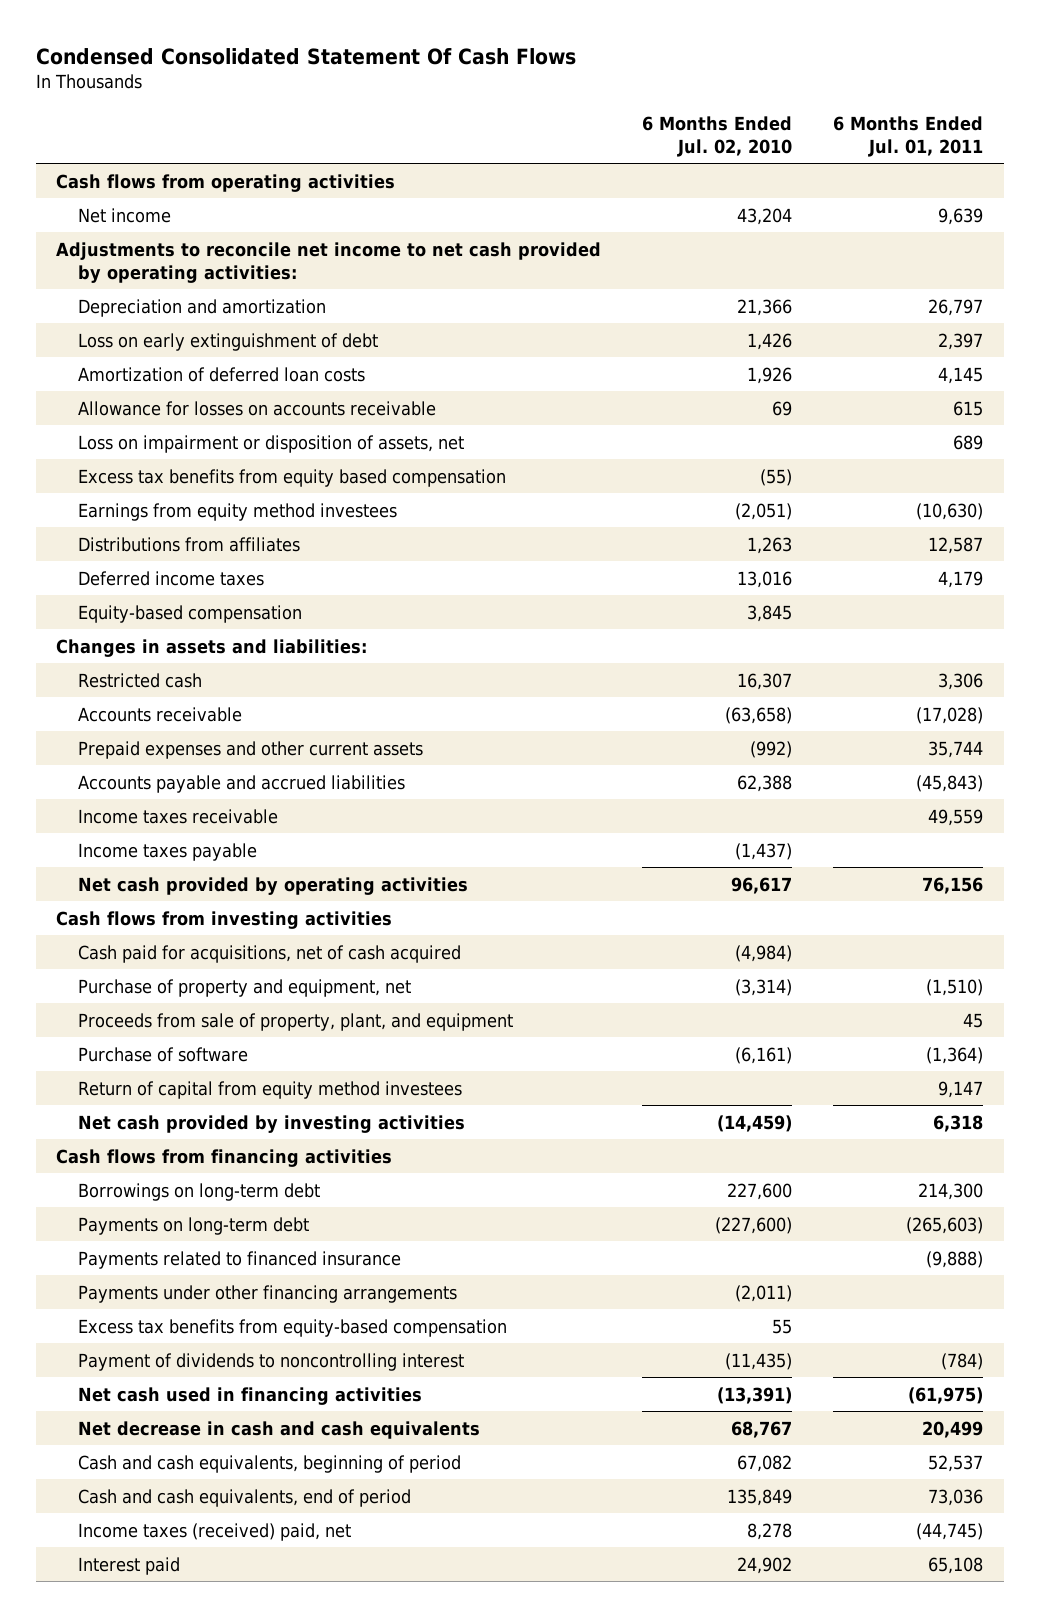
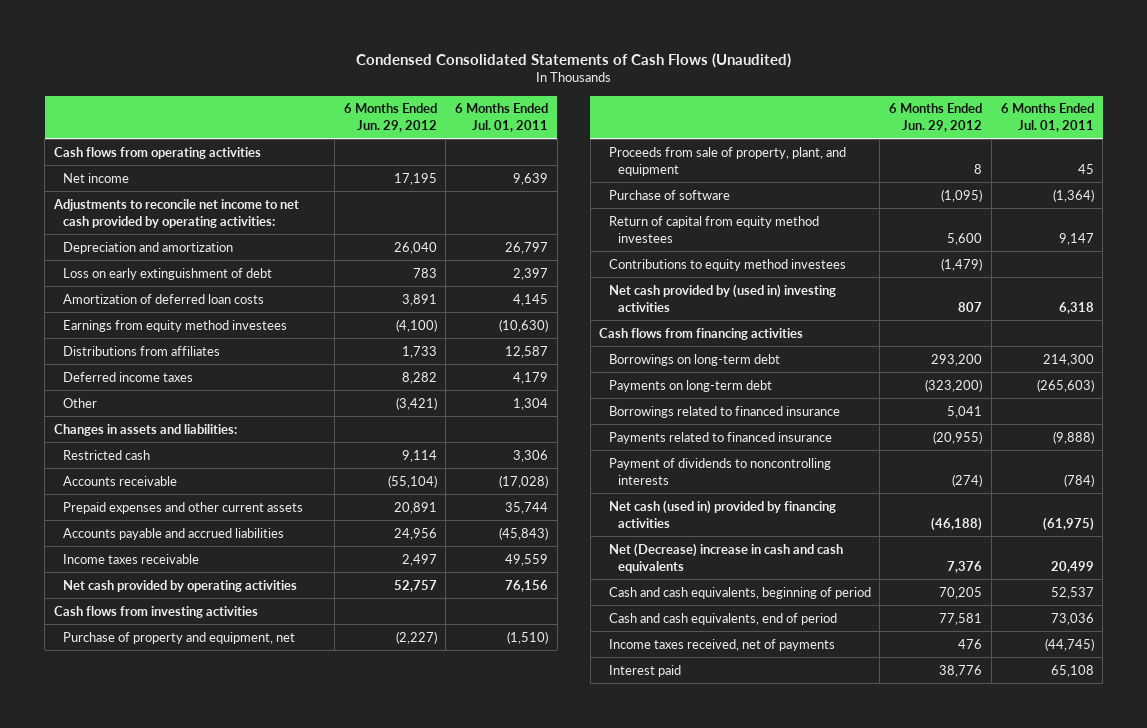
[35,47,576,65] Condensed Consolidated Statement Of Cash Flows -> [355,52,791,68] Condensed Consolidated Statements of Cash Flows (Unaudited)
[642,115,793,158] 6 Months Ended Jul. 02, 2010 -> none
none -> [343,103,437,133] 6 Months Ended Jun. 29, 2012
[77,400,436,416] Allowance for losses on accounts receivable -> none
[77,434,464,453] Loss on impairment or disposition of assets, net -> none
[77,468,506,487] Excess tax benefits from equity based compensation -> none
[77,604,302,623] Equity-based compensation -> none
none -> [63,397,98,408] Other
[77,842,257,861] Income taxes payable -> none
[77,944,461,963] Cash paid for acquisitions, net of cash acquired -> none
none -> [608,258,846,271] Contributions to equity method investees
[77,1114,465,1133] Net cash provided by investing activities -> [608,283,836,312] Net cash provided by (used in) investing activities
none -> [608,405,840,418] Borrowings related to financed insurance
[77,1284,457,1303] Payments under other financing arrangements -> none
[77,1318,507,1337] Excess tax benefits from equity-based compensation -> none
[77,1352,464,1371] Payment of dividends to noncontrolling interest -> [608,457,831,485] Payment of dividends to noncontrolling interests
[77,1386,422,1405] Net cash used in financing activities -> [608,499,836,528] Net cash (used in) provided by financing activities
[77,1420,480,1439] Net decrease in cash and cash equivalents -> [608,542,843,573] Net (Decrease) increase in cash and cash equivalents
[77,1522,351,1541] Income taxes (received) paid, net -> [608,638,835,651] Income taxes received, net of payments

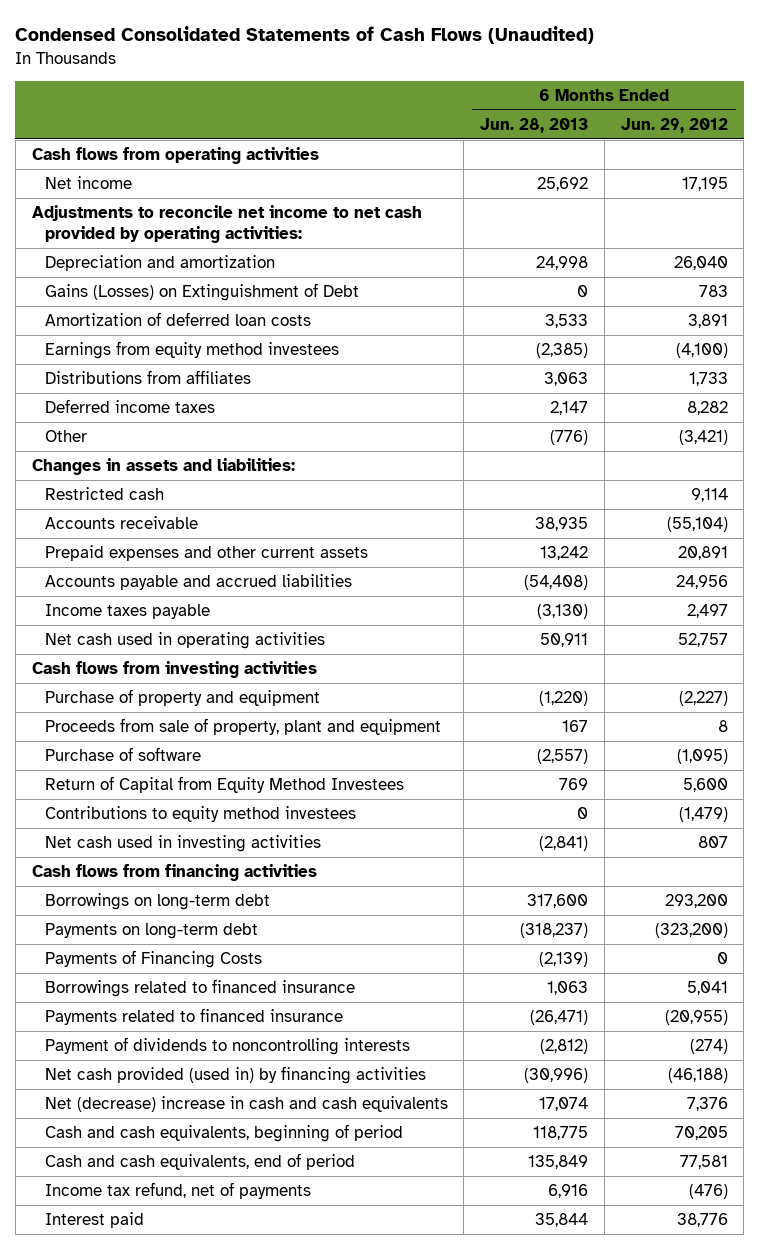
[455,103,549,133] 6 Months Ended Jul. 01, 2011 -> none
none -> [480,117,589,133] Jun. 28, 2013
[63,267,273,280] Loss on early extinguishment of debt -> [44,283,359,302] Gains (Losses) on Extinguishment of Debt
[63,553,200,564] Income taxes receivable -> [44,604,210,620] Income taxes payable
[63,579,298,592] Net cash provided by operating activities -> [44,632,325,650] Net cash used in operating activities
[63,631,296,644] Purchase of property and equipment, net -> [44,689,320,707] Purchase of property and equipment
[608,146,846,176] Proceeds from sale of property, plant, and equipment -> [44,718,441,736] Proceeds from sale of property, plant and equipment
[608,215,819,243] Return of capital from equity method investees -> [44,776,404,794] Return of Capital from Equity Method Investees
[608,283,836,312] Net cash provided by (used in) investing activities -> [44,835,321,853] Net cash used in investing activities
none -> [44,950,262,969] Payments of Financing Costs
[608,499,836,528] Net cash (used in) provided by financing activities -> [44,1066,426,1085] Net cash provided (used in) by financing activities
[608,542,843,573] Net (Decrease) increase in cash and cash equivalents -> [44,1096,448,1113] Net (decrease) increase in cash and cash equivalents
[608,638,835,651] Income taxes received, net of payments -> [44,1182,311,1200] Income tax refund, net of payments
[958,638,983,649] 476 -> [688,1184,728,1200] (476)

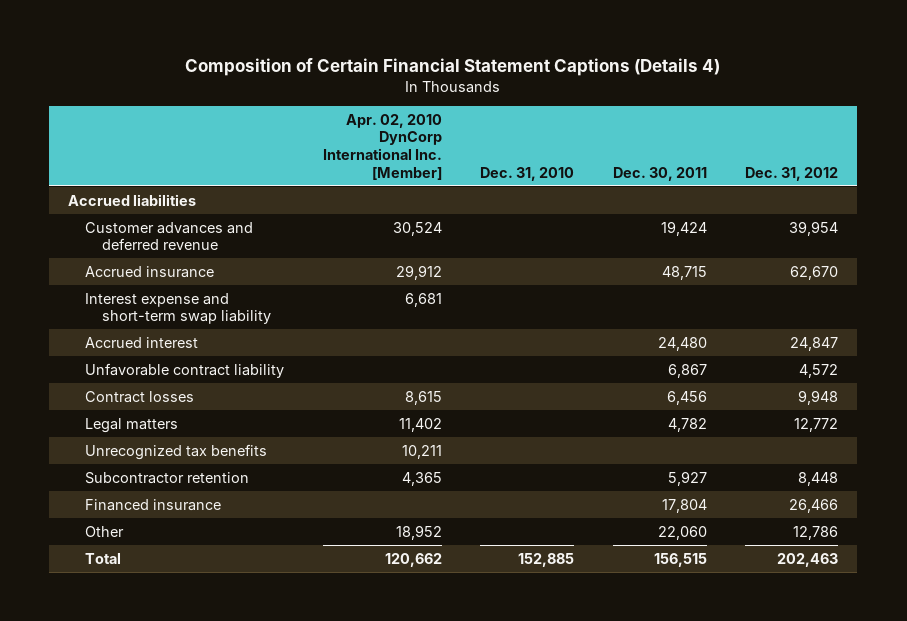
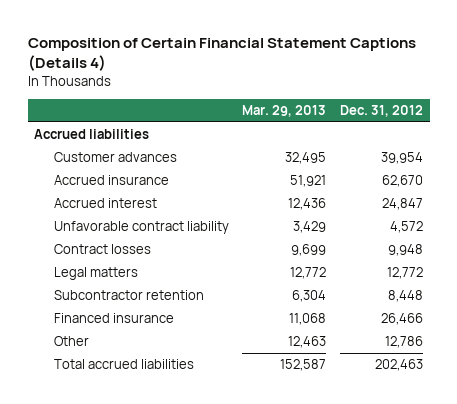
[322,113,442,180] Apr. 02, 2010 DynCorp International Inc. [Member] -> none
[480,166,575,181] Dec. 31, 2010 -> none
[612,166,707,181] Dec. 30, 2011 -> none
none -> [242,104,327,117] Mar. 29, 2013
[85,221,254,251] Customer advances and deferred revenue -> [53,152,177,163] Customer advances
[85,292,272,325] Interest expense and short-term swap liability -> none
[85,443,268,460] Unrecognized tax benefits -> none
[85,552,122,564] Total -> [53,359,194,370] Total accrued liabilities

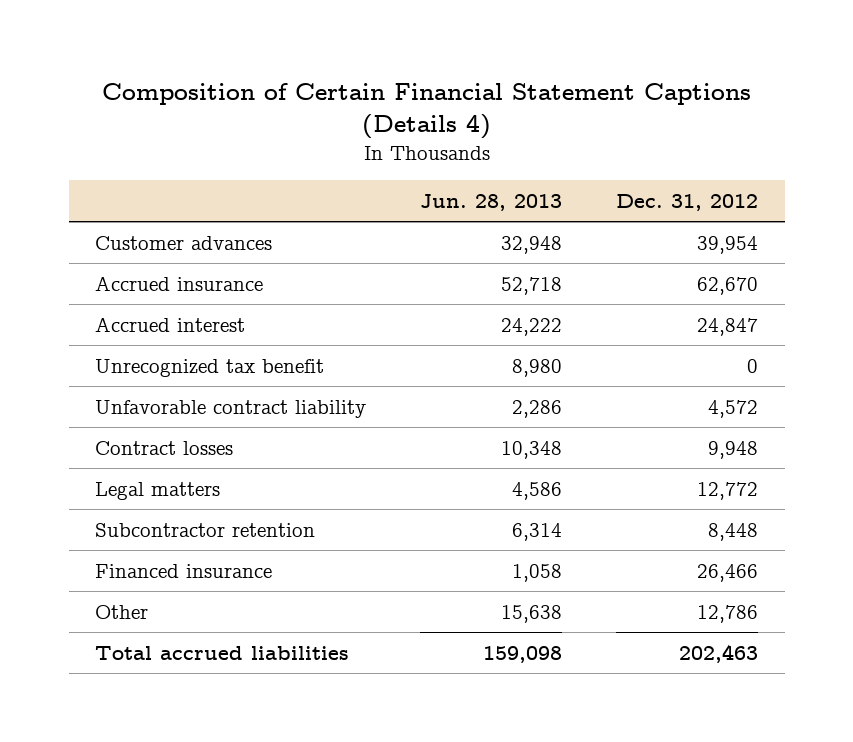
[242,104,327,117] Mar. 29, 2013 -> none
none -> [420,193,563,211] Jun. 28, 2013
[34,129,150,140] Accrued liabilities -> none
none -> [95,358,325,377] Unrecognized tax benefit

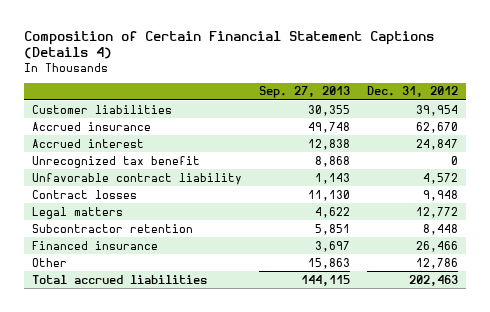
[420,193,563,211] Jun. 28, 2013 -> none
none -> [258,86,350,99] Sep. 27, 2013
[95,235,273,250] Customer advances -> [32,104,173,114] Customer liabilities

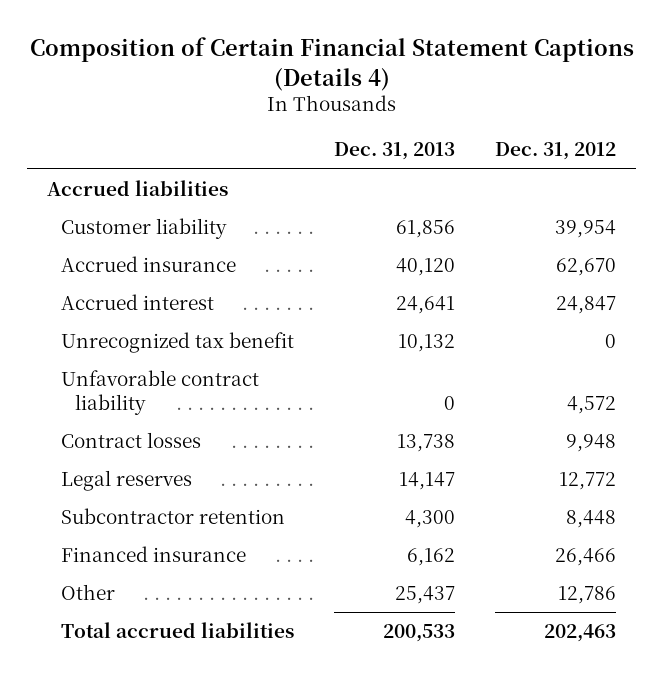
[258,86,350,99] Sep. 27, 2013 -> none
none -> [334,142,456,161] Dec. 31, 2013
none -> [46,180,228,197] Accrued liabilities
[32,104,173,114] Customer liabilities -> [60,218,227,240] Customer liability
[32,206,124,219] Legal matters -> [60,470,192,492] Legal reserves

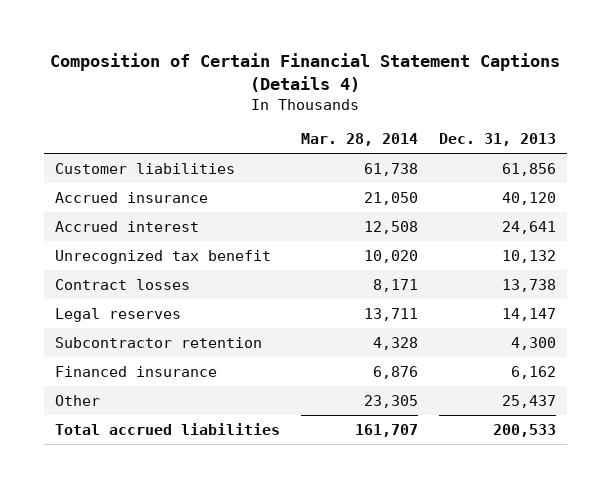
[495,142,617,161] Dec. 31, 2012 -> none
none -> [300,133,418,147] Mar. 28, 2014
[46,180,228,197] Accrued liabilities -> none
[60,218,227,240] Customer liability -> [54,162,235,174] Customer liabilities
[60,370,259,415] Unfavorable contract liability -> none

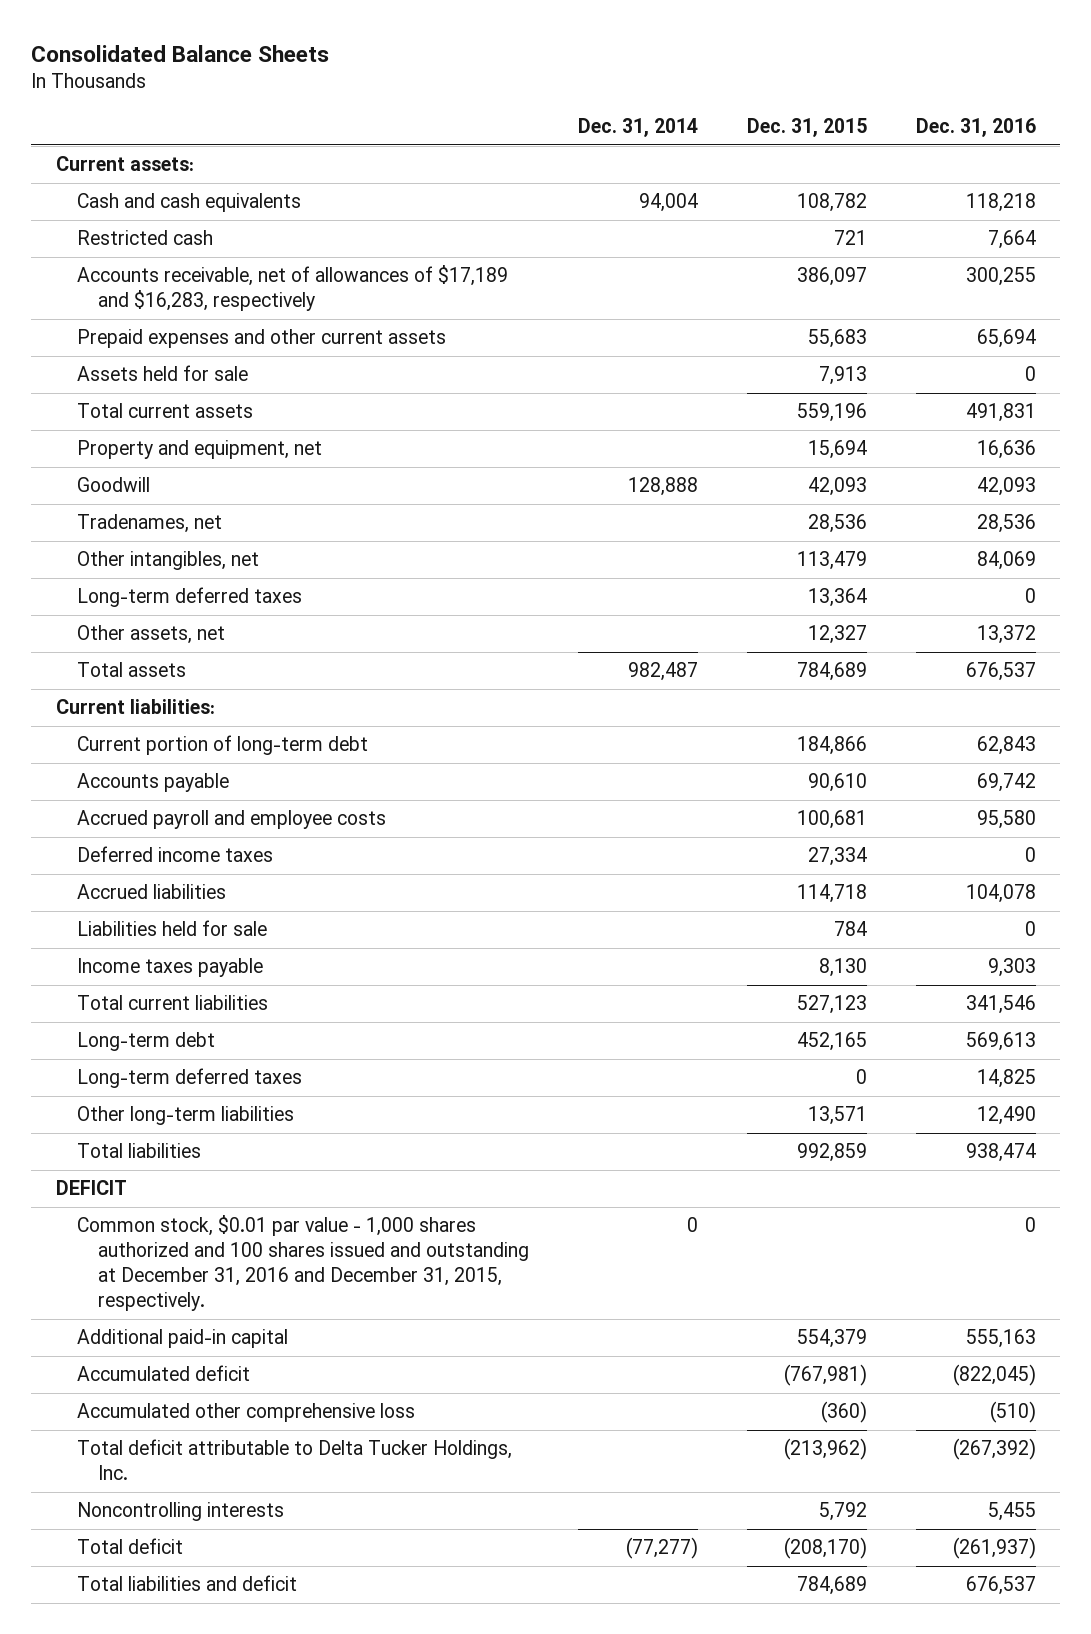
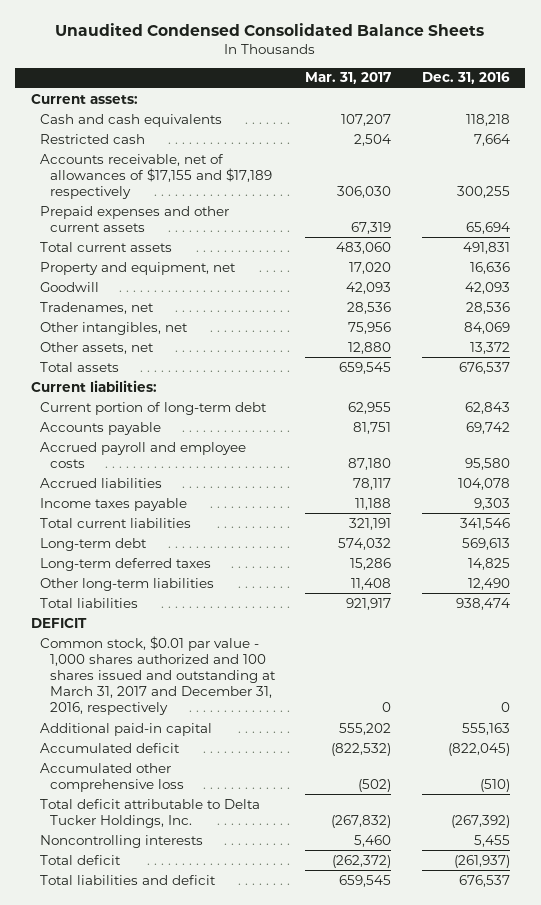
[31,44,330,62] Consolidated Balance Sheets -> [55,23,485,37] Unaudited Condensed Consolidated Balance Sheets
[578,118,699,138] Dec. 31, 2014 -> none
[746,118,867,138] Dec. 31, 2015 -> none
none -> [305,72,392,85] Mar. 31, 2017
[77,265,509,312] Accounts receivable, net of allowances of $17,189 and $16,283, respectively -> [40,153,272,200] Accounts receivable, net of allowances of $17,155 and $17,189 respectively
[77,365,249,382] Assets held for sale -> none
[77,587,303,608] Long-term deferred taxes -> none
[77,846,274,863] Deferred income taxes -> none
[77,920,268,937] Liabilities held for sale -> none
[77,1215,530,1312] Common stock, $0.01 par value - 1,000 shares authorized and 100 shares issued and outstanding at December 31, 2016 and December 31, 2015, respectively. -> [40,635,276,716] Common stock, $0.01 par value - 1,000 shares authorized and 100 shares issued and outstanding at March 31, 2017 and December 31, 2016, respectively

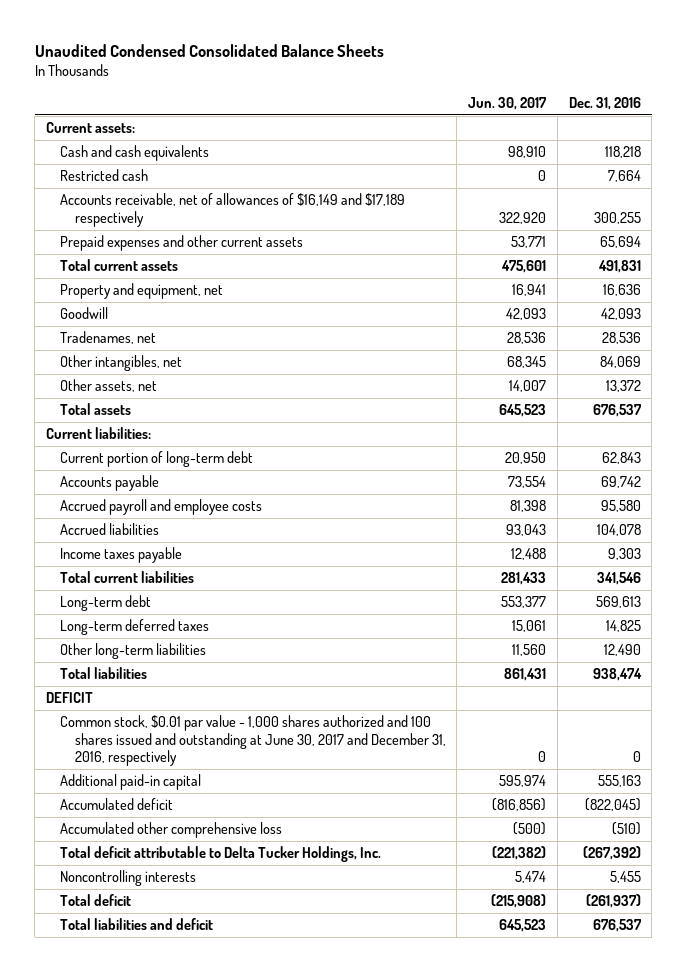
[305,72,392,85] Mar. 31, 2017 -> none
none -> [468,96,548,110] Jun. 30, 2017
[40,153,272,200] Accounts receivable, net of allowances of $17,155 and $17,189 respectively -> [60,193,406,227] Accounts receivable, net of allowances of $16,149 and $17,189 respectively
[40,635,276,716] Common stock, $0.01 par value - 1,000 shares authorized and 100 shares issued and outstanding at March 31, 2017 and December 31, 2016, respectively -> [60,715,446,767] Common stock, $0.01 par value - 1,000 shares authorized and 100 shares issued and outstanding at June 30, 2017 and December 31, 2016, respectively

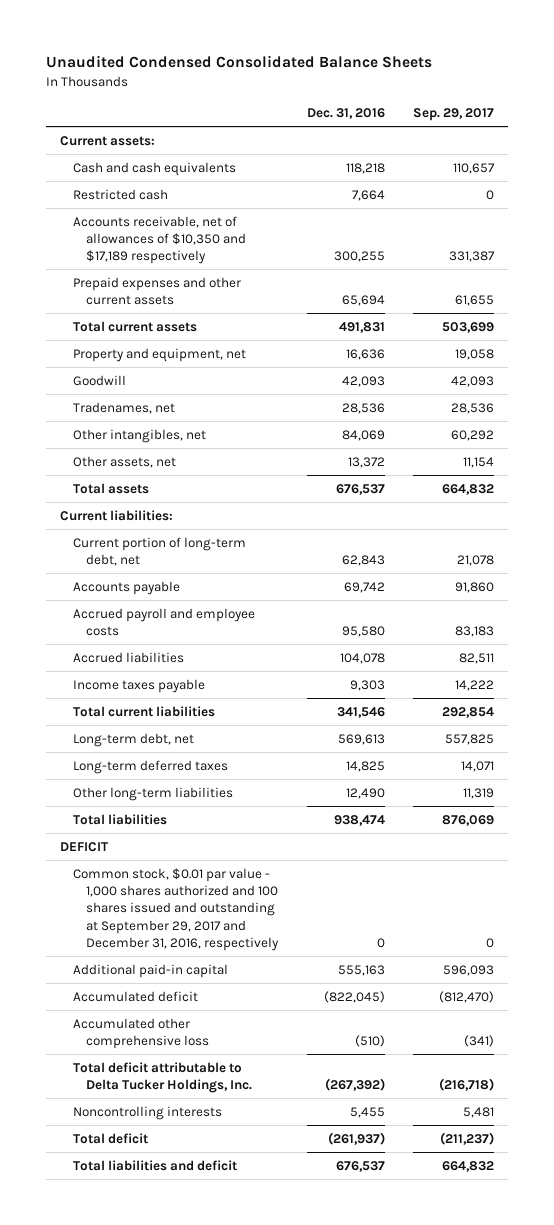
[468,96,548,110] Jun. 30, 2017 -> none
none -> [412,108,494,122] Sep. 29, 2017
[60,193,406,227] Accounts receivable, net of allowances of $16,149 and $17,189 respectively -> [73,215,247,265] Accounts receivable, net of allowances of $10,350 and $17,189 respectively
[60,451,254,468] Current portion of long-term debt -> [73,536,247,566] Current portion of long-term debt, net
[60,595,152,612] Long-term debt -> [73,732,195,747] Long-term debt, net
[60,715,446,767] Common stock, $0.01 par value - 1,000 shares authorized and 100 shares issued and outstanding at June 30, 2017 and December 31, 2016, respectively -> [73,867,280,951] Common stock, $0.01 par value - 1,000 shares authorized and 100 shares issued and outstanding at September 29, 2017 and December 31, 2016, respectively

